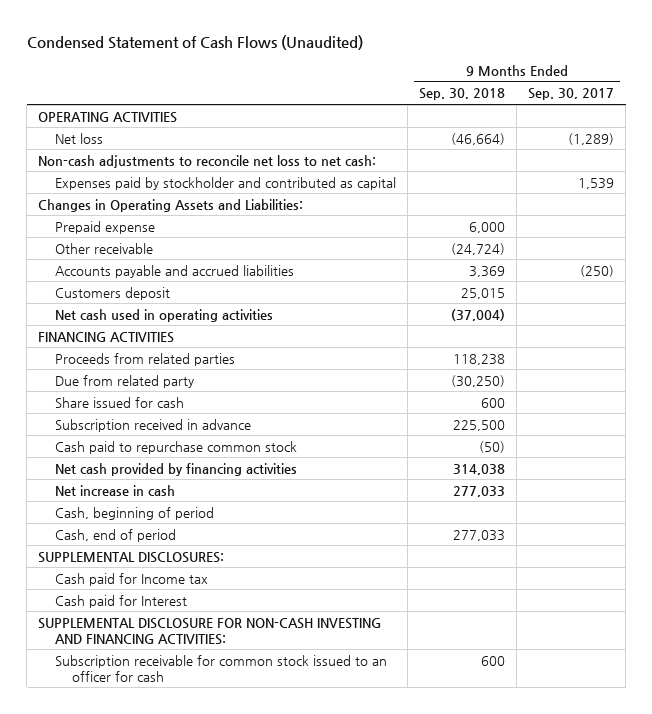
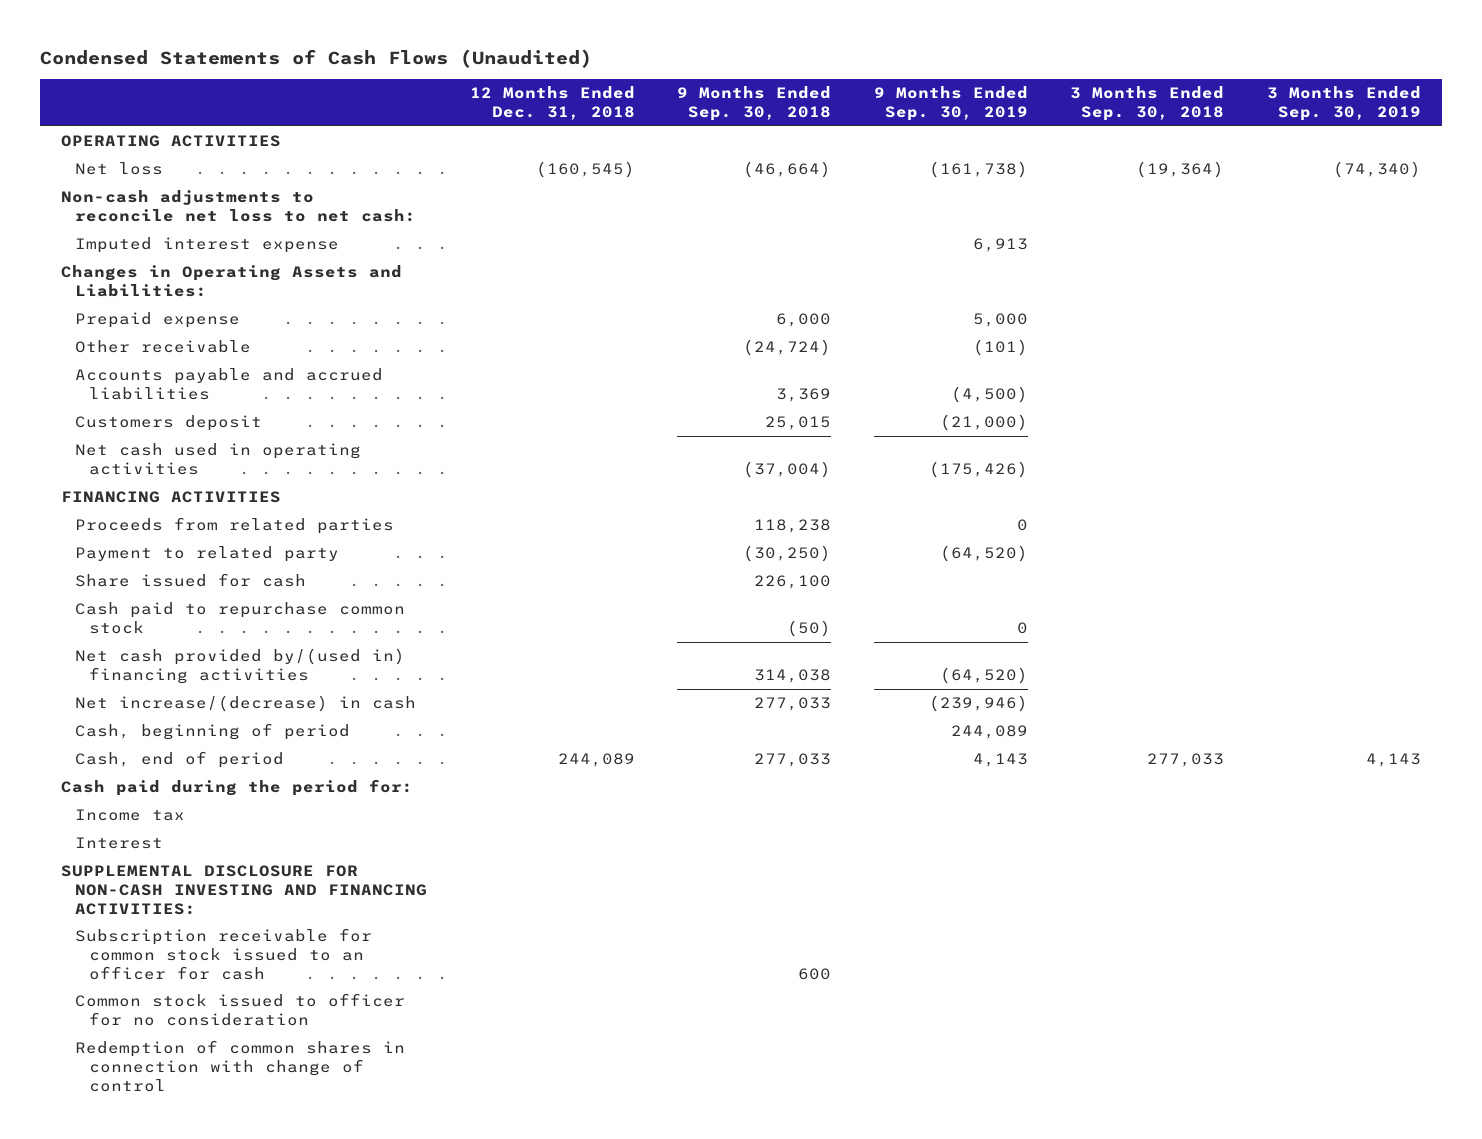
[26,34,363,50] Condensed Statement of Cash Flows (Unaudited) -> [40,48,593,68] Condensed Statements of Cash Flows (Unaudited)
[528,88,615,101] Sep. 30, 2017 -> none
none -> [469,86,635,120] 12 Months Ended Dec. 31, 2018
none -> [873,86,1028,121] 9 Months Ended Sep. 30, 2019
none -> [1070,86,1225,121] 3 Months Ended Sep. 30, 2018
none -> [1266,86,1421,121] 3 Months Ended Sep. 30, 2019
[55,176,397,190] Expenses paid by stockholder and contributed as capital -> none
none -> [74,237,339,254] Imputed interest expense
[55,418,252,432] Subscription received in advance -> none
[55,374,195,388] Due from related party -> [74,546,339,563] Payment to related party
[481,397,506,408] 600 -> [754,575,832,590] 226,100
[55,462,298,476] Net cash provided by financing activities -> [74,648,405,685] Net cash provided by/(used in) financing activities
[55,484,176,496] Net increase in cash -> [74,695,416,713] Net increase/(decrease) in cash
[38,551,225,563] SUPPLEMENTAL DISCLOSURES: -> none
none -> [61,779,414,797] Cash paid during the period for:
[55,572,209,586] Cash paid for Income tax -> [74,809,185,822] Income tax
[55,594,188,608] Cash paid for Interest -> [74,837,163,850] Interest
none -> [74,993,405,1027] Common stock issued to officer for no consideration
none -> [74,1040,405,1092] Redemption of common shares in connection with change of control

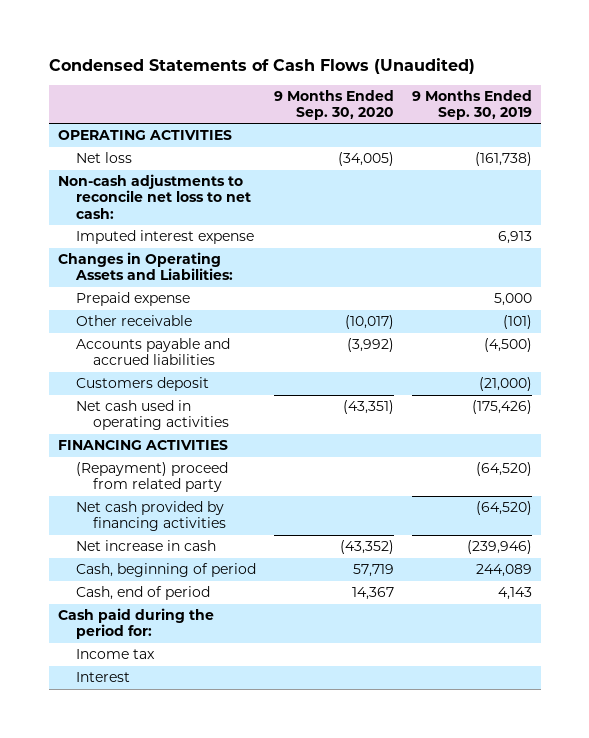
[469,86,635,120] 12 Months Ended Dec. 31, 2018 -> none
[677,86,832,121] 9 Months Ended Sep. 30, 2018 -> none
[1070,86,1225,121] 3 Months Ended Sep. 30, 2018 -> none
[1266,86,1421,121] 3 Months Ended Sep. 30, 2019 -> none
none -> [273,89,394,121] 9 Months Ended Sep. 30, 2020
[74,517,394,535] Proceeds from related parties -> none
[74,573,306,588] Share issued for cash -> none
[74,602,405,635] Cash paid to repurchase common stock -> none
[74,546,339,563] Payment to related party -> [75,462,228,493] (Repayment) proceed from related party
[74,648,405,685] Net cash provided by/(used in) financing activities -> [75,501,227,532] Net cash provided by financing activities
[74,695,416,713] Net increase/(decrease) in cash -> [75,540,216,552] Net increase in cash
[61,865,427,915] SUPPLEMENTAL DISCLOSURE FOR NON-CASH INVESTING AND FINANCING ACTIVITIES: -> none
[74,928,372,980] Subscription receivable for common stock issued to an officer for cash -> none
[74,993,405,1027] Common stock issued to officer for no consideration -> none
[74,1040,405,1092] Redemption of common shares in connection with change of control -> none

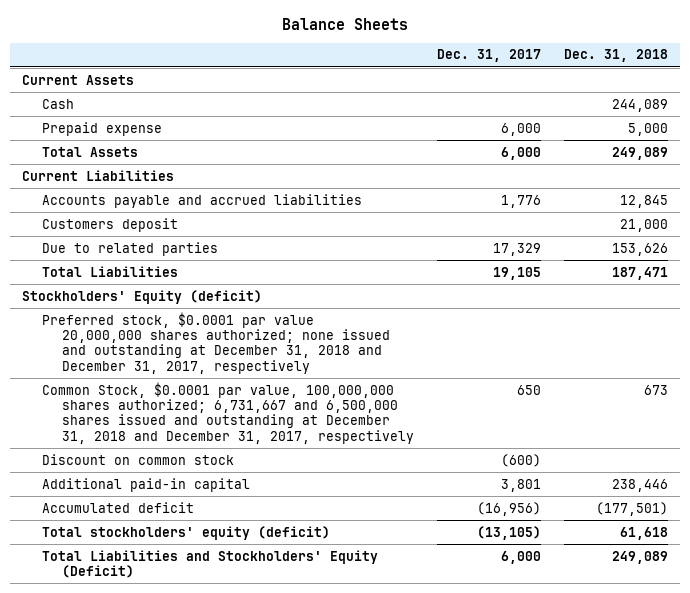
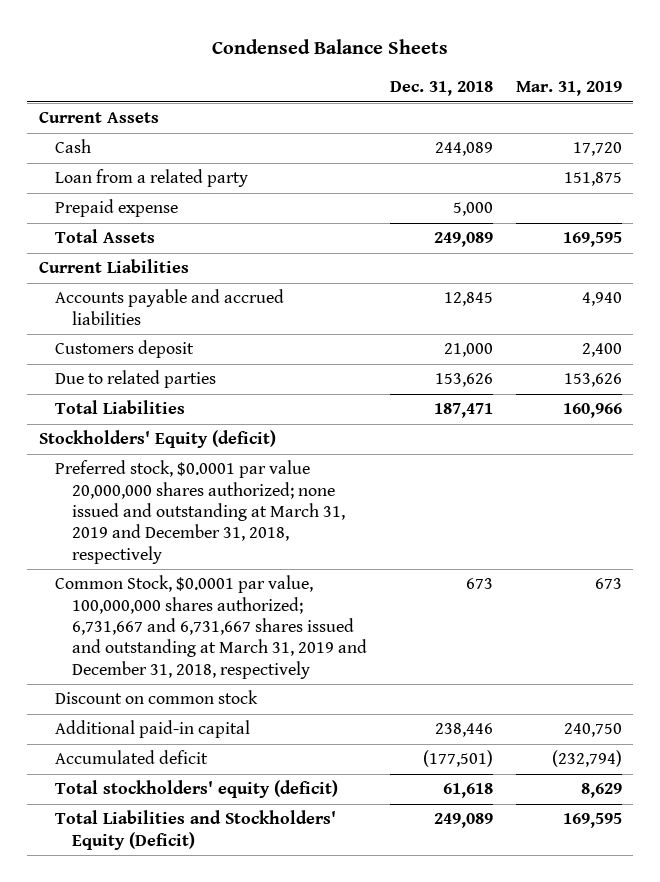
[282,18,409,31] Balance Sheets -> [212,39,449,55] Condensed Balance Sheets
[436,49,541,63] Dec. 31, 2017 -> none
none -> [515,80,622,96] Mar. 31, 2019
none -> [55,169,249,188] Loan from a related party
[41,311,390,374] Preferred stock, $0.0001 par value 20,000,000 shares authorized; none issued and outstanding at December 31, 2018 and December 31, 2017, respectively -> [55,460,345,564] Preferred stock, $0.0001 par value 20,000,000 shares authorized; none issued and outstanding at March 31, 2019 and December 31, 2018, respectively
[41,381,414,444] Common Stock, $0.0001 par value, 100,000,000 shares authorized; 6,731,667 and 6,500,000 shares issued and outstanding at December 31, 2018 and December 31, 2017, respectively -> [55,575,367,679] Common Stock, $0.0001 par value, 100,000,000 shares authorized; 6,731,667 and 6,731,667 shares issued and outstanding at March 31, 2019 and December 31, 2018, respectively

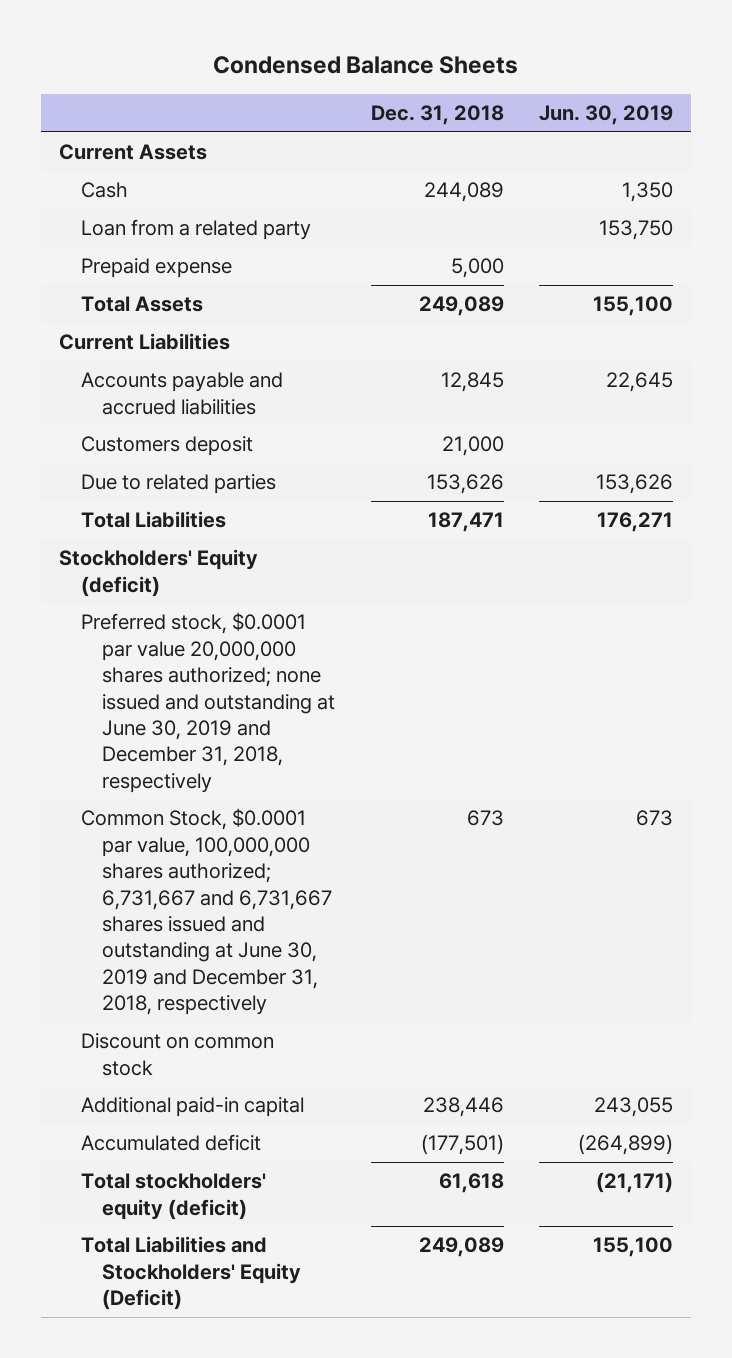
[515,80,622,96] Mar. 31, 2019 -> none
none -> [539,105,674,126] Jun. 30, 2019
[55,460,345,564] Preferred stock, $0.0001 par value 20,000,000 shares authorized; none issued and outstanding at March 31, 2019 and December 31, 2018, respectively -> [80,612,336,793] Preferred stock, $0.0001 par value 20,000,000 shares authorized; none issued and outstanding at June 30, 2019 and December 31, 2018, respectively
[55,575,367,679] Common Stock, $0.0001 par value, 100,000,000 shares authorized; 6,731,667 and 6,731,667 shares issued and outstanding at March 31, 2019 and December 31, 2018, respectively -> [80,808,333,1016] Common Stock, $0.0001 par value, 100,000,000 shares authorized; 6,731,667 and 6,731,667 shares issued and outstanding at June 30, 2019 and December 31, 2018, respectively

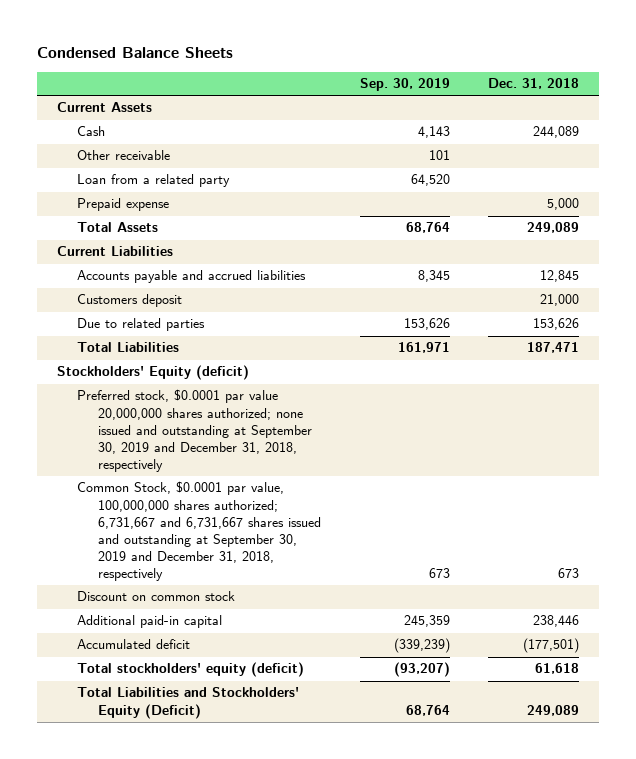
[539,105,674,126] Jun. 30, 2019 -> none
none -> [359,78,450,92] Sep. 30, 2019
none -> [77,150,171,161] Other receivable
[80,612,336,793] Preferred stock, $0.0001 par value 20,000,000 shares authorized; none issued and outstanding at June 30, 2019 and December 31, 2018, respectively -> [77,389,313,473] Preferred stock, $0.0001 par value 20,000,000 shares authorized; none issued and outstanding at September 30, 2019 and December 31, 2018, respectively
[80,808,333,1016] Common Stock, $0.0001 par value, 100,000,000 shares authorized; 6,731,667 and 6,731,667 shares issued and outstanding at June 30, 2019 and December 31, 2018, respectively -> [77,481,322,582] Common Stock, $0.0001 par value, 100,000,000 shares authorized; 6,731,667 and 6,731,667 shares issued and outstanding at September 30, 2019 and December 31, 2018, respectively

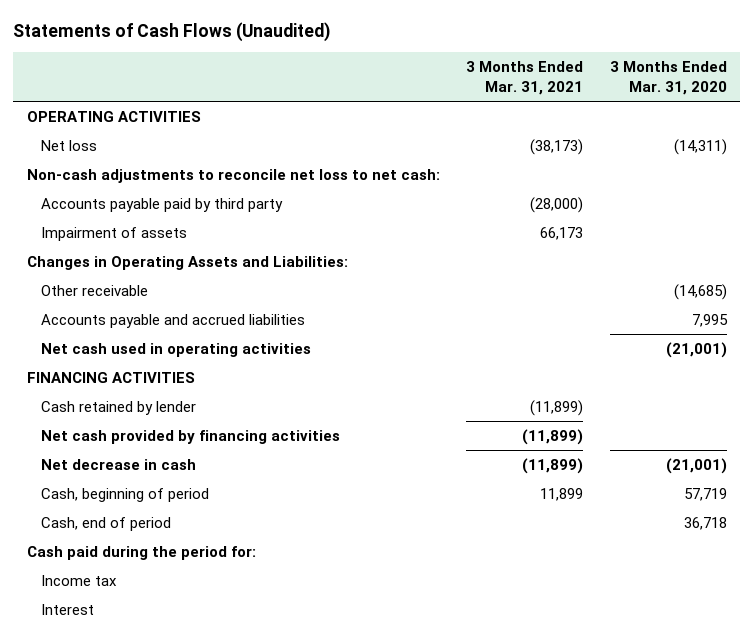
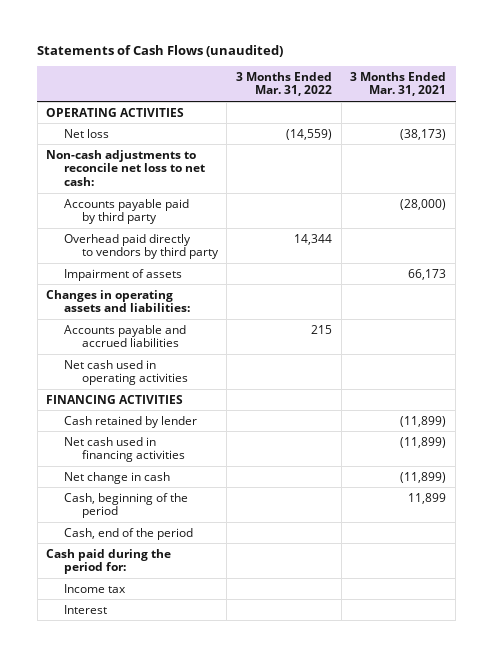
[13,22,331,43] Statements of Cash Flows (Unaudited) -> [37,44,284,57] Statements of Cash Flows (unaudited)
[609,61,727,95] 3 Months Ended Mar. 31, 2020 -> none
none -> [236,71,333,97] 3 Months Ended Mar. 31, 2022
none -> [64,233,219,260] Overhead paid directly to vendors by third party
[41,284,149,296] Other receivable -> none
[26,255,348,270] Changes in Operating Assets and Liabilities: -> [46,289,191,313] Changes in operating assets and liabilities:
[41,429,341,444] Net cash provided by financing activities -> [64,436,185,463] Net cash used in financing activities
[41,458,197,470] Net decrease in cash -> [64,471,171,484] Net change in cash
[41,487,210,502] Cash, beginning of period -> [64,492,189,519] Cash, beginning of the period
[41,516,172,531] Cash, end of period -> [64,527,194,540] Cash, end of the period

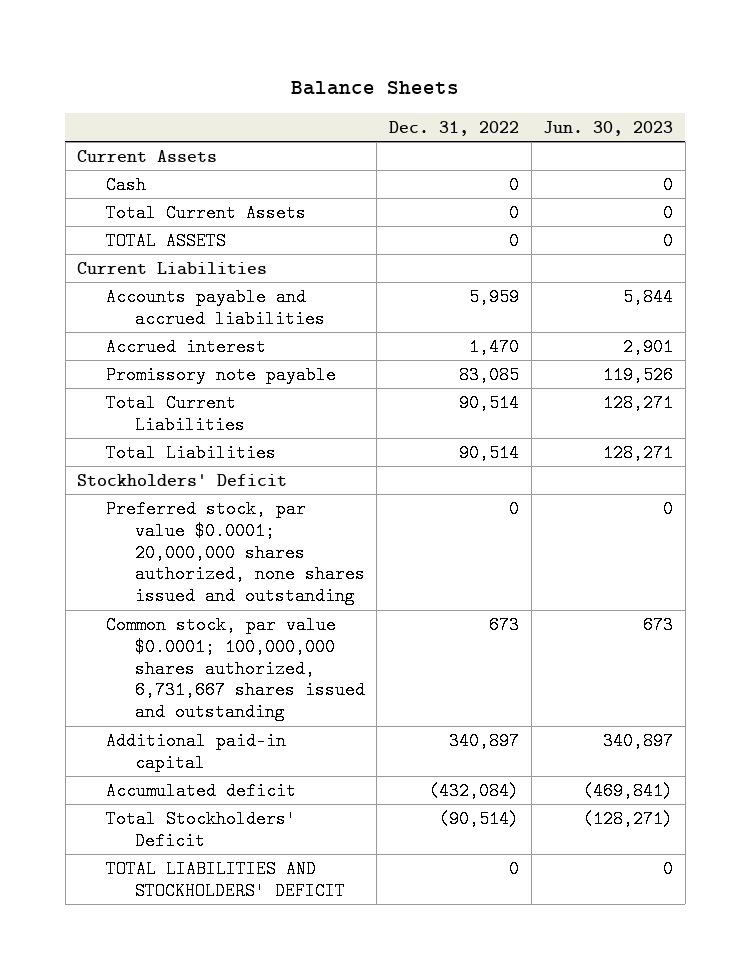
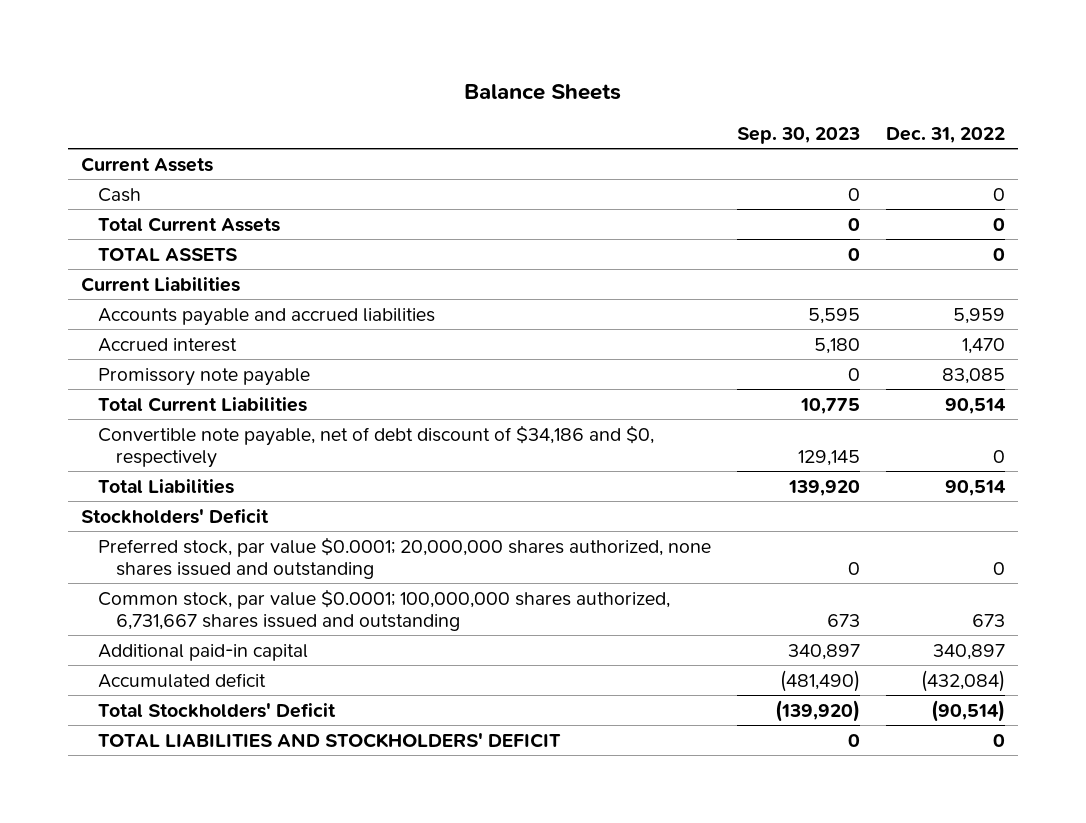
[543,120,674,136] Jun. 30, 2023 -> none
none -> [737,126,861,144] Sep. 30, 2023
none -> [98,424,655,469] Convertible note payable, net of debt discount of $34,186 and $0, respectively

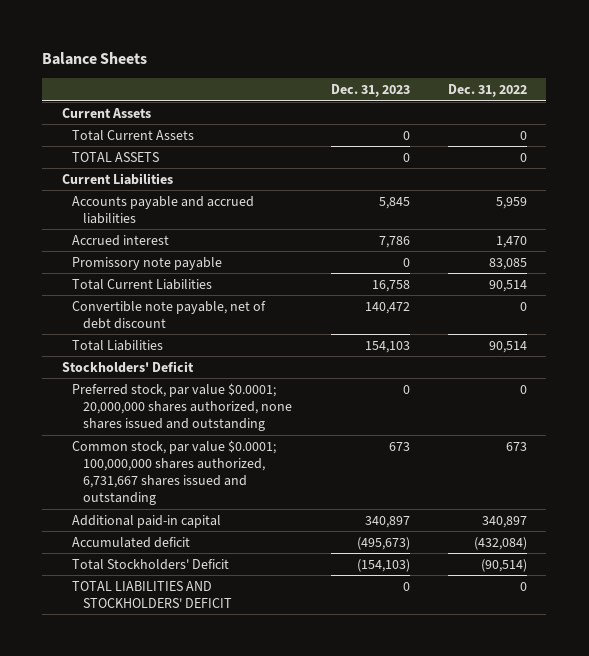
[737,126,861,144] Sep. 30, 2023 -> none
none -> [330,84,410,98] Dec. 31, 2023
[98,187,142,202] Cash -> none
[98,424,655,469] Convertible note payable, net of debt discount of $34,186 and $0, respectively -> [72,300,267,329] Convertible note payable, net of debt discount

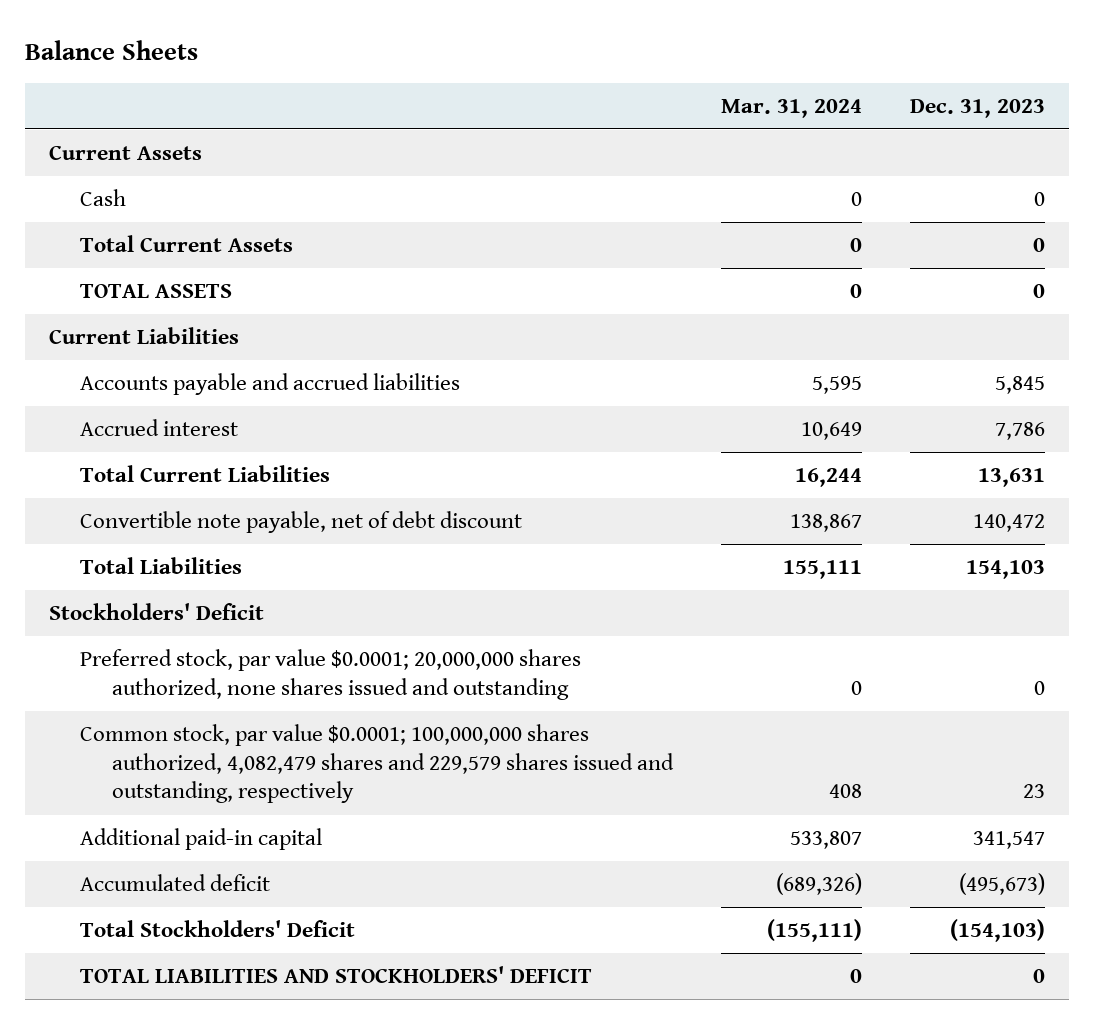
[448,84,528,98] Dec. 31, 2022 -> none
none -> [720,98,862,118] Mar. 31, 2024
none -> [80,189,127,207] Cash
[72,256,223,270] Promissory note payable -> none
[371,279,410,292] 16,758 -> [977,468,1045,488] 13,631
[72,439,277,506] Common stock, par value $0.0001; 100,000,000 shares authorized, 6,731,667 shares issued and outstanding -> [80,724,674,804] Common stock, par value $0.0001; 100,000,000 shares authorized, 4,082,479 shares and 229,579 shares issued and outstanding, respectively
[388,441,410,451] 673 -> [1022,784,1045,799] 23
[364,515,410,528] 340,897 -> [972,831,1045,850] 341,547

